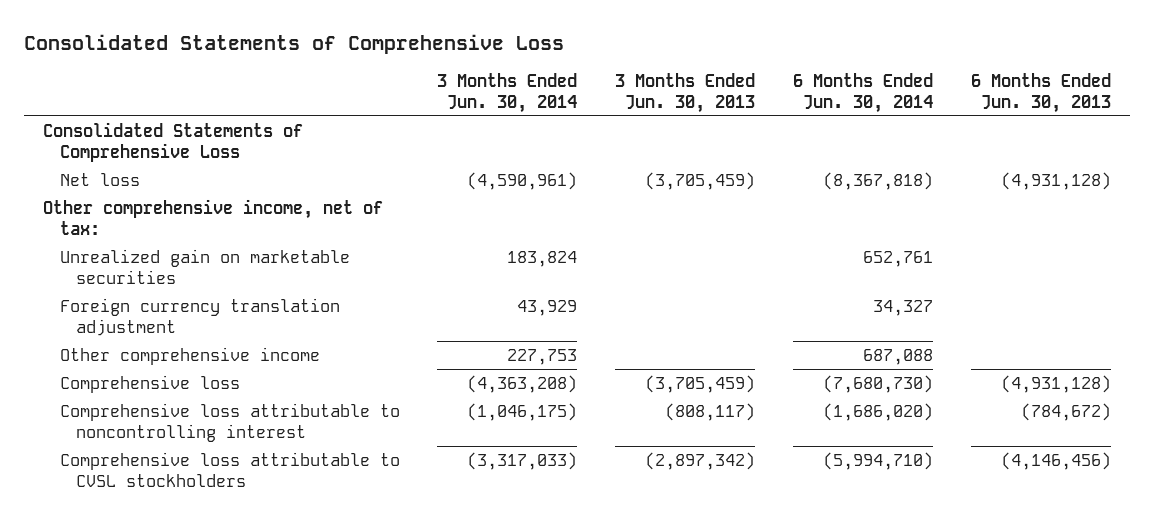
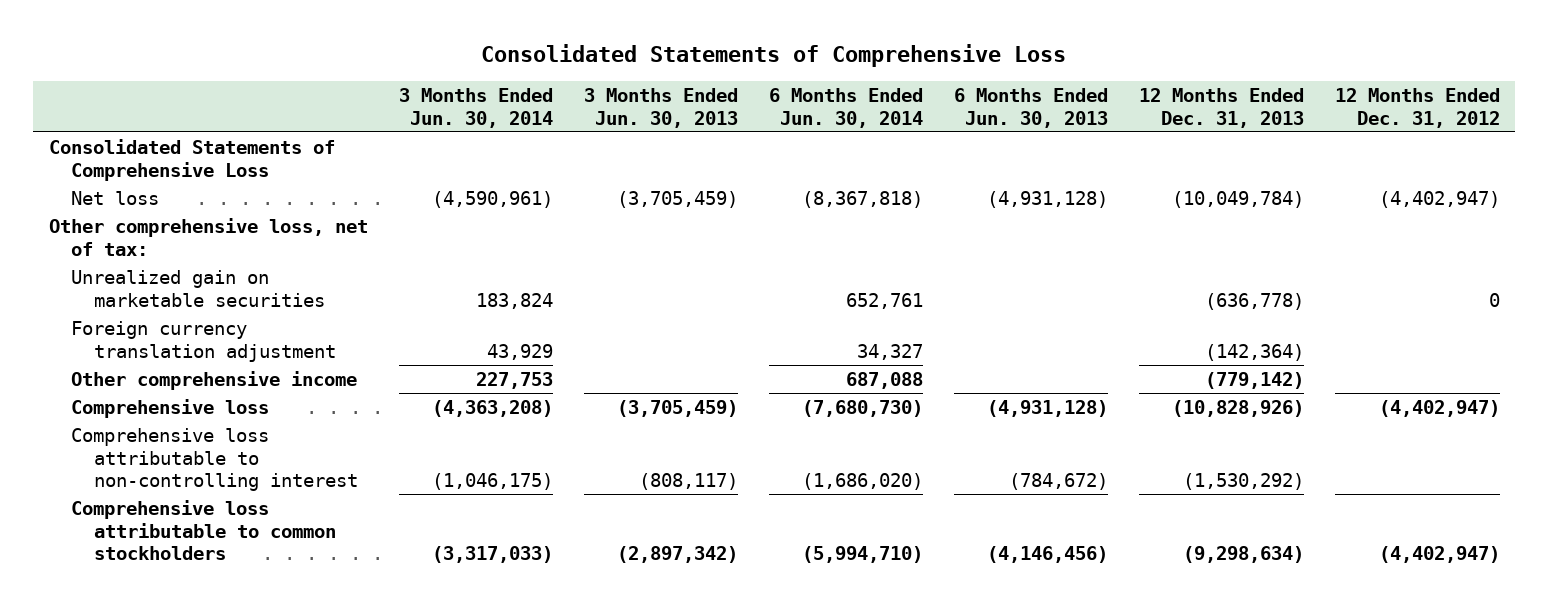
none -> [1138,87,1304,128] 12 Months Ended Dec. 31, 2013
none -> [1334,87,1500,128] 12 Months Ended Dec. 31, 2012
[42,198,383,235] Other comprehensive income, net of tax: -> [48,217,368,256] Other comprehensive loss, net of tax:
[59,402,400,442] Comprehensive loss attributable to noncontrolling interest -> [71,427,358,492] Comprehensive loss attributable to non-controlling interest
[59,451,400,487] Comprehensive loss attributable to CVSL stockholders -> [71,499,336,561] Comprehensive loss attributable to common stockholders

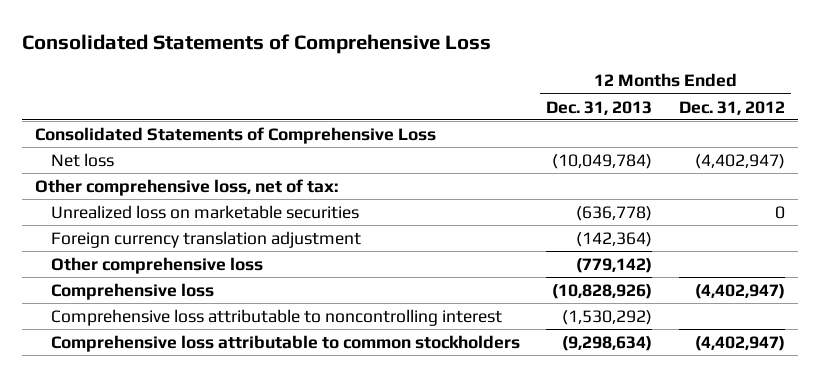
[398,87,553,128] 3 Months Ended Jun. 30, 2014 -> none
[583,87,738,128] 3 Months Ended Jun. 30, 2013 -> none
[768,87,923,128] 6 Months Ended Jun. 30, 2014 -> none
[953,87,1108,128] 6 Months Ended Jun. 30, 2013 -> none
[71,269,325,307] Unrealized gain on marketable securities -> [51,204,360,219] Unrealized loss on marketable securities
[71,370,358,390] Other comprehensive income -> [51,256,264,274] Other comprehensive loss
[71,427,358,492] Comprehensive loss attributable to non-controlling interest -> [51,308,503,326] Comprehensive loss attributable to noncontrolling interest

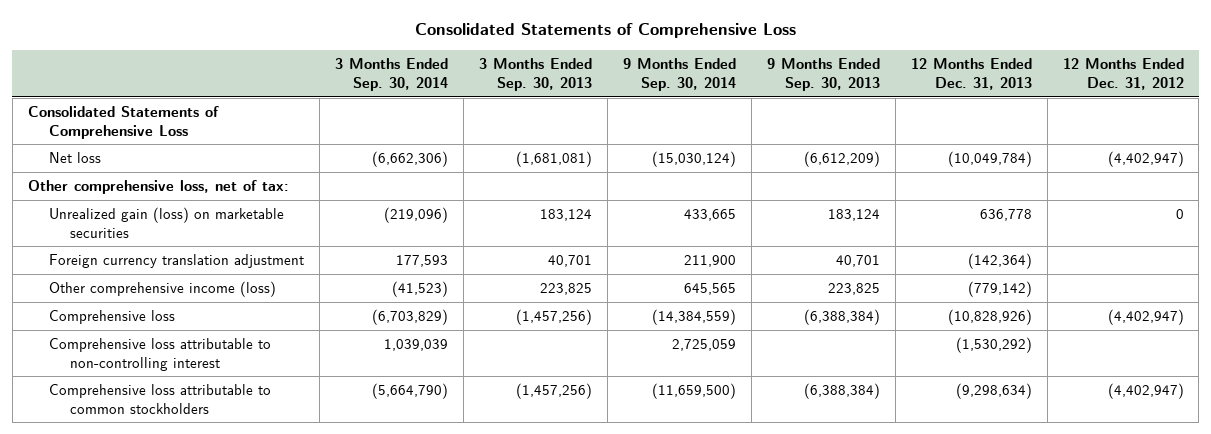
none -> [334,58,448,91] 3 Months Ended Sep. 30, 2014
none -> [478,58,592,91] 3 Months Ended Sep. 30, 2013
none -> [622,58,736,91] 9 Months Ended Sep. 30, 2014
none -> [766,58,880,91] 9 Months Ended Sep. 30, 2013
[51,204,360,219] Unrealized loss on marketable securities -> [49,207,285,238] Unrealized gain (loss) on marketable securities
[576,205,653,221] (636,778) -> [979,209,1032,222] 636,778
[51,256,264,274] Other comprehensive loss -> [49,281,277,298] Other comprehensive income (loss)
[51,308,503,326] Comprehensive loss attributable to noncontrolling interest -> [49,338,272,371] Comprehensive loss attributable to non-controlling interest

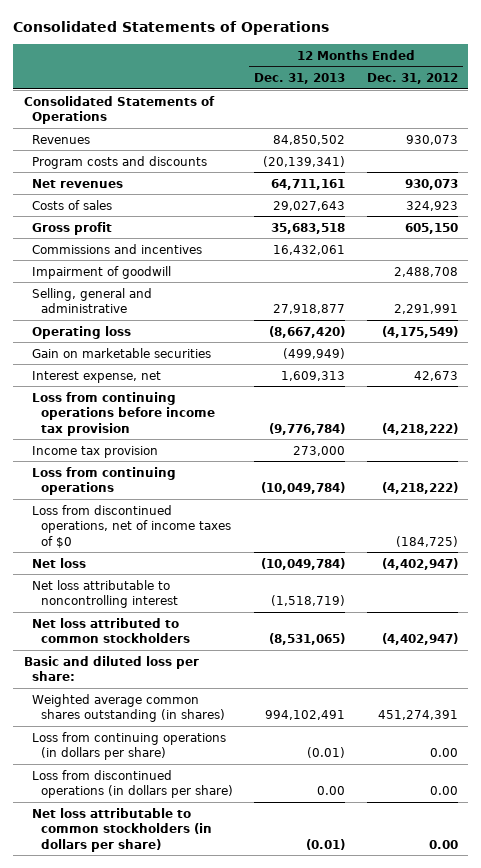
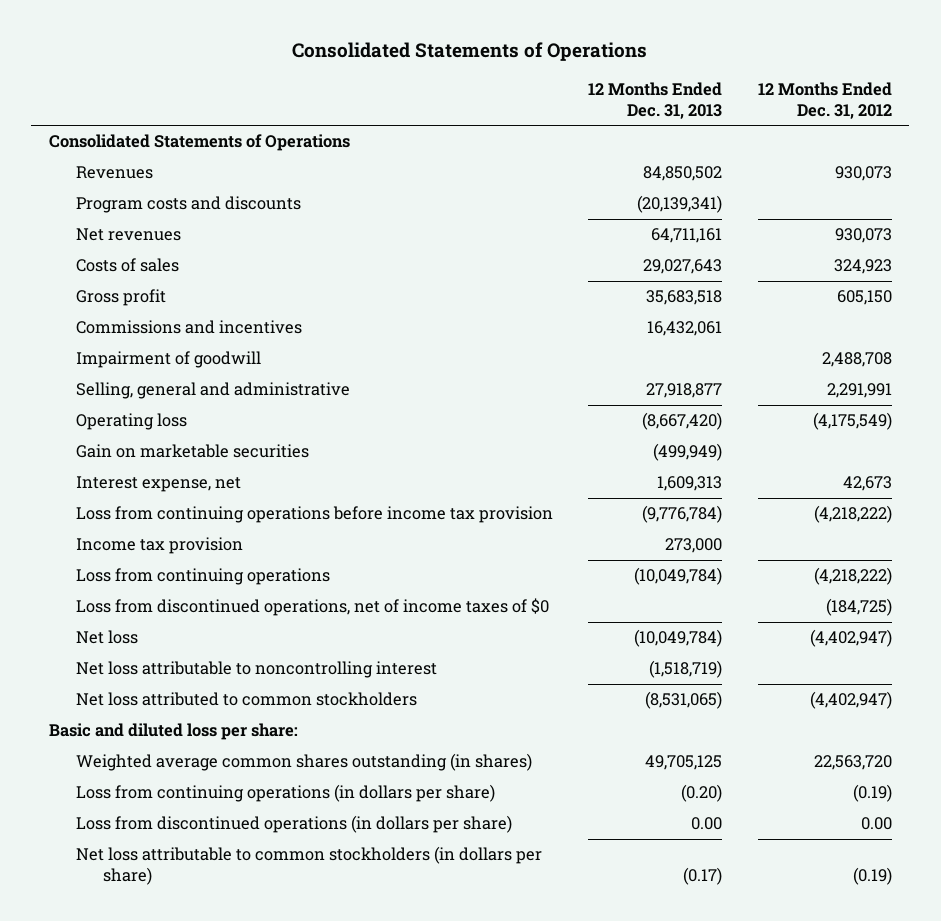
[265,710,346,721] 994,102,491 -> [645,755,723,771] 49,705,125
[377,710,458,721] 451,274,391 -> [813,755,892,771] 22,563,720
[307,747,346,759] (0.01) -> [681,784,723,803] (0.20)
[429,748,458,758] 0.00 -> [852,784,892,803] (0.19)
[306,838,346,850] (0.01) -> [683,866,723,885] (0.17)
[428,839,458,849] 0.00 -> [852,866,892,885] (0.19)

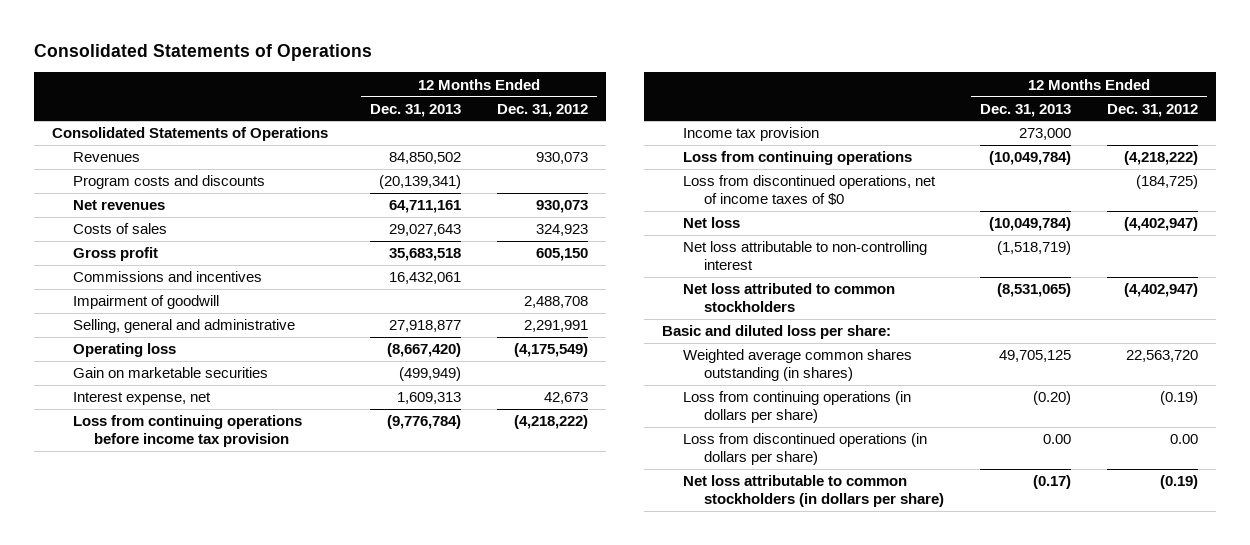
[75,661,437,679] Net loss attributable to noncontrolling interest -> [682,241,927,271] Net loss attributable to non-controlling interest

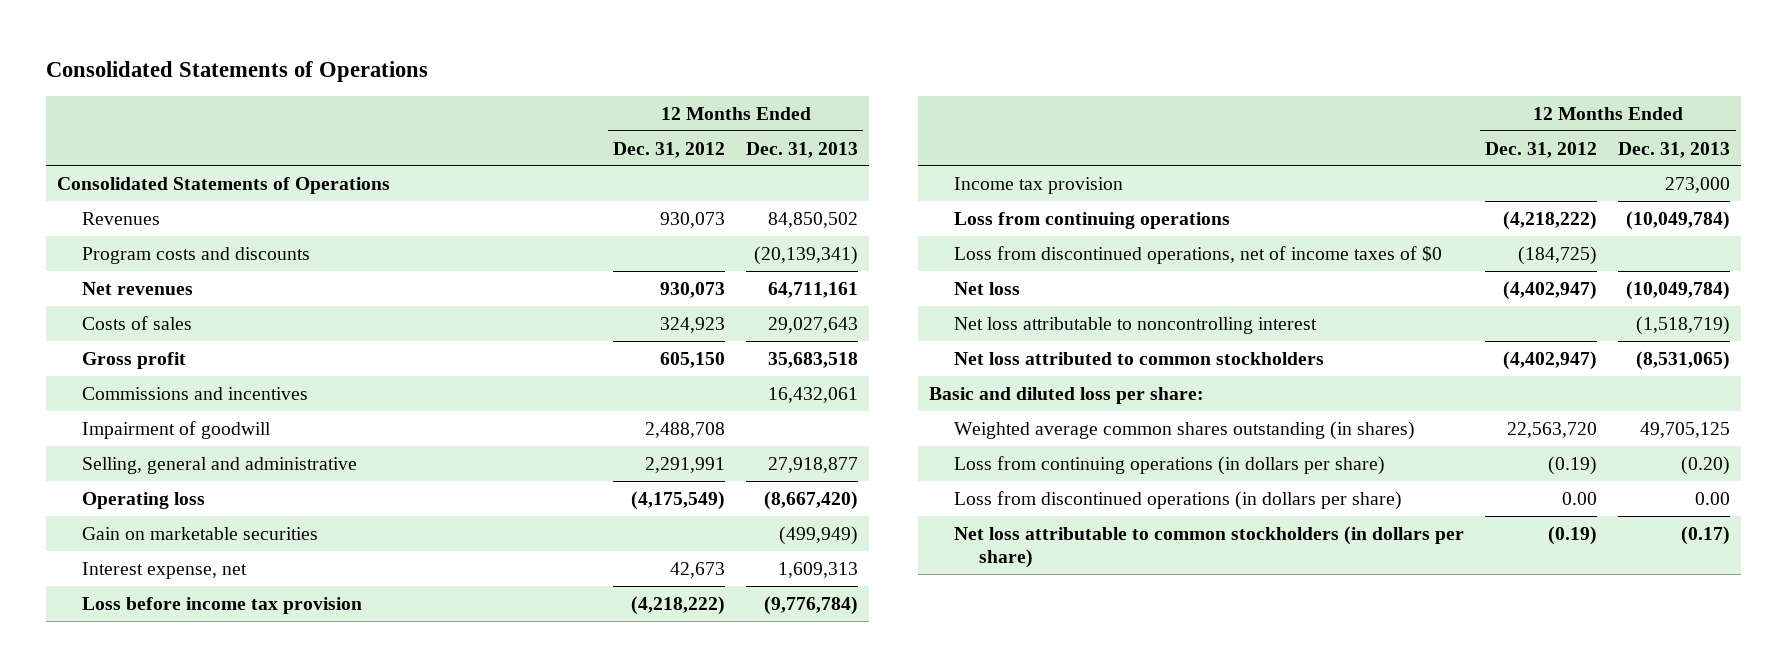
[72,415,302,448] Loss from continuing operations before income tax provision -> [81,596,362,614] Loss before income tax provision
[682,241,927,271] Net loss attributable to non-controlling interest -> [953,316,1317,334] Net loss attributable to noncontrolling interest

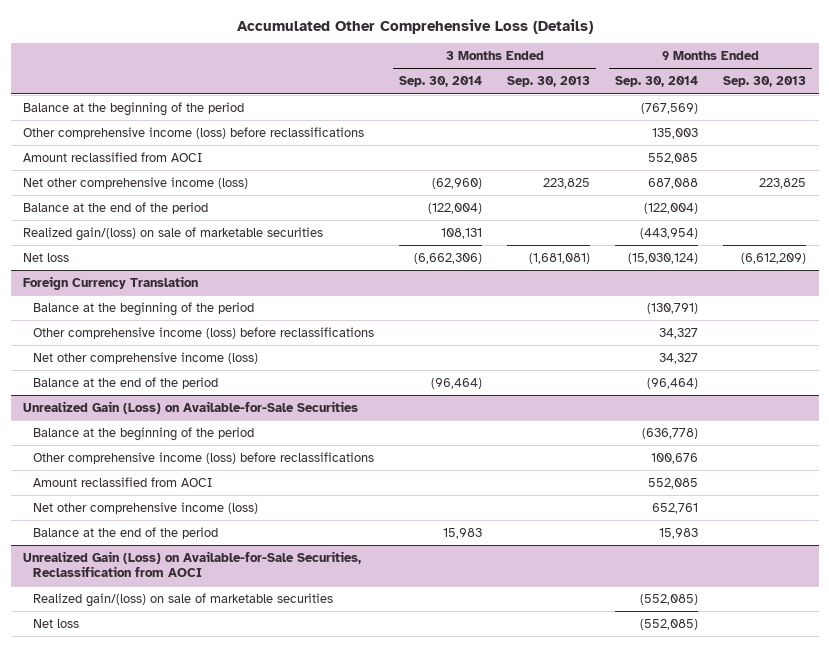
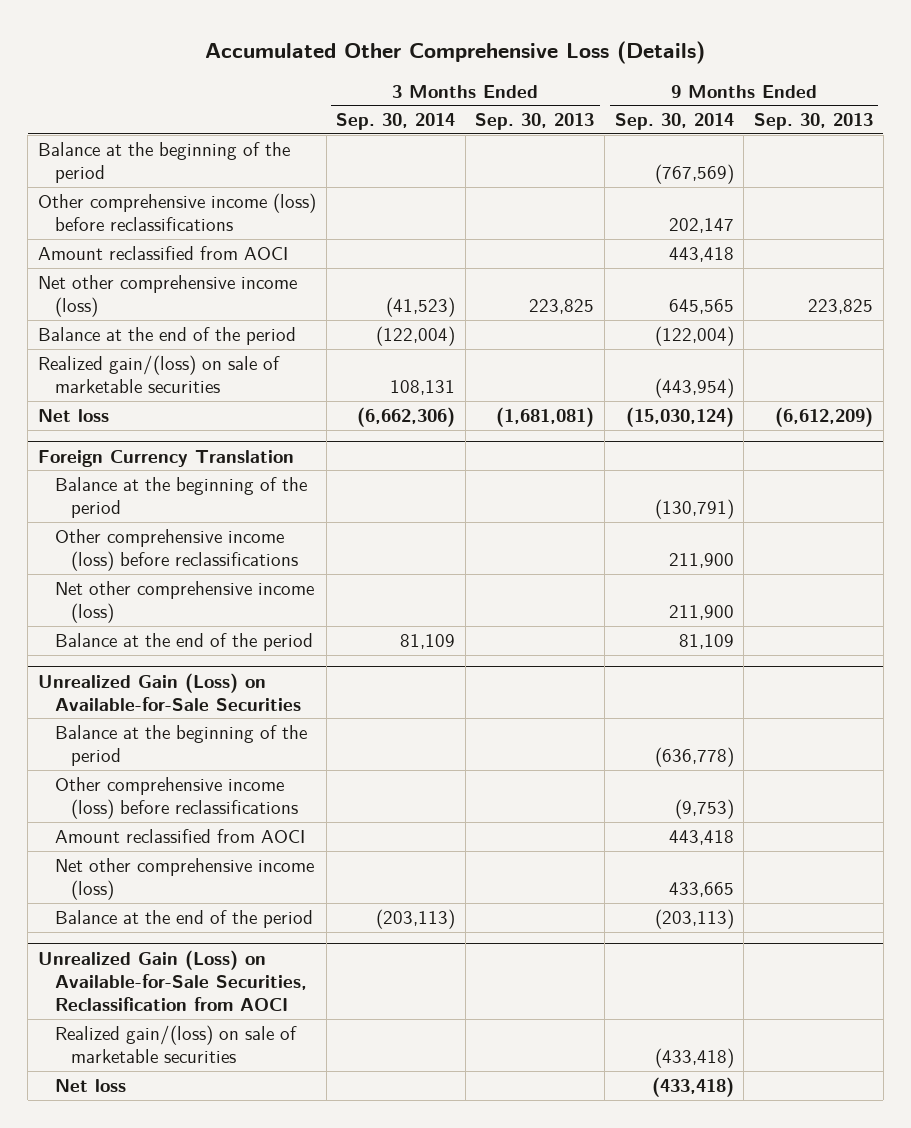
[652,127,699,139] 135,003 -> [668,218,734,234] 202,147
[648,152,699,164] 552,085 -> [668,246,734,262] 443,418
[432,177,483,189] (62,960) -> [386,297,456,318] (41,523)
[648,177,699,189] 687,088 -> [668,299,734,315] 645,565
[659,327,699,339] 34,327 -> [668,553,734,569] 211,900
[659,352,699,364] 34,327 -> [668,605,734,621] 211,900
[431,377,483,389] (96,464) -> [400,633,456,649] 81,109
[647,377,699,389] (96,464) -> [678,633,734,649] 81,109
[651,452,699,464] 100,676 -> [674,799,734,820] (9,753)
[648,477,699,489] 552,085 -> [668,829,734,845] 443,418
[652,502,699,514] 652,761 -> [668,882,734,898] 433,665
[443,527,483,539] 15,983 -> [376,908,456,929] (203,113)
[659,527,699,539] 15,983 -> [654,908,734,929] (203,113)
[640,593,699,605] (552,085) -> [654,1048,734,1069] (433,418)
[640,618,699,630] (552,085) -> [651,1076,734,1097] (433,418)

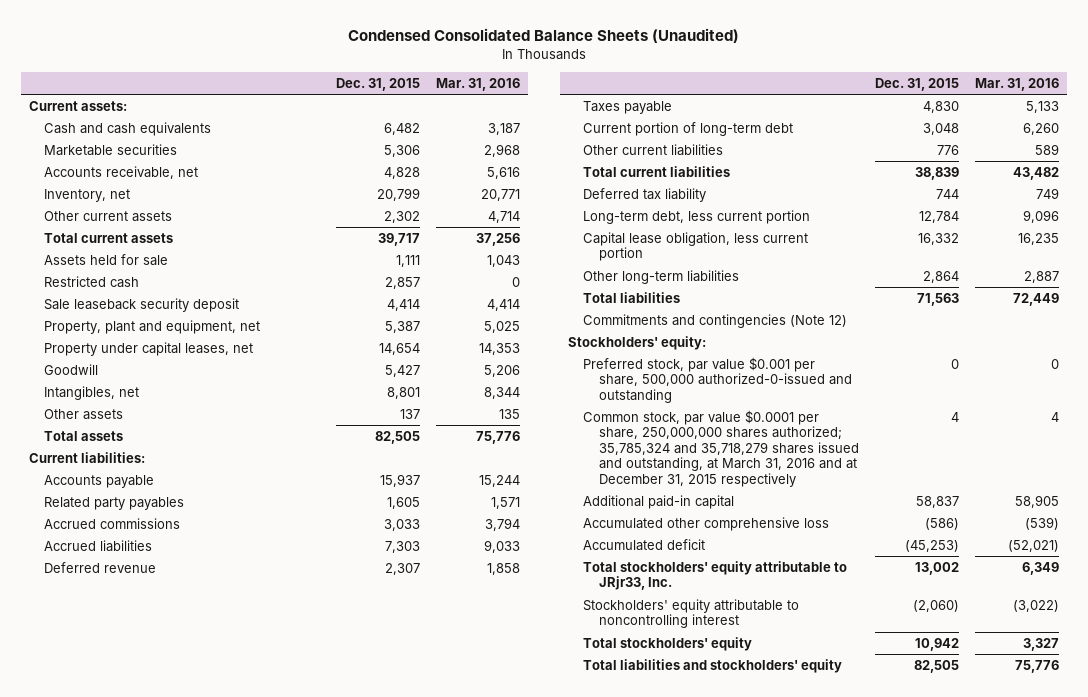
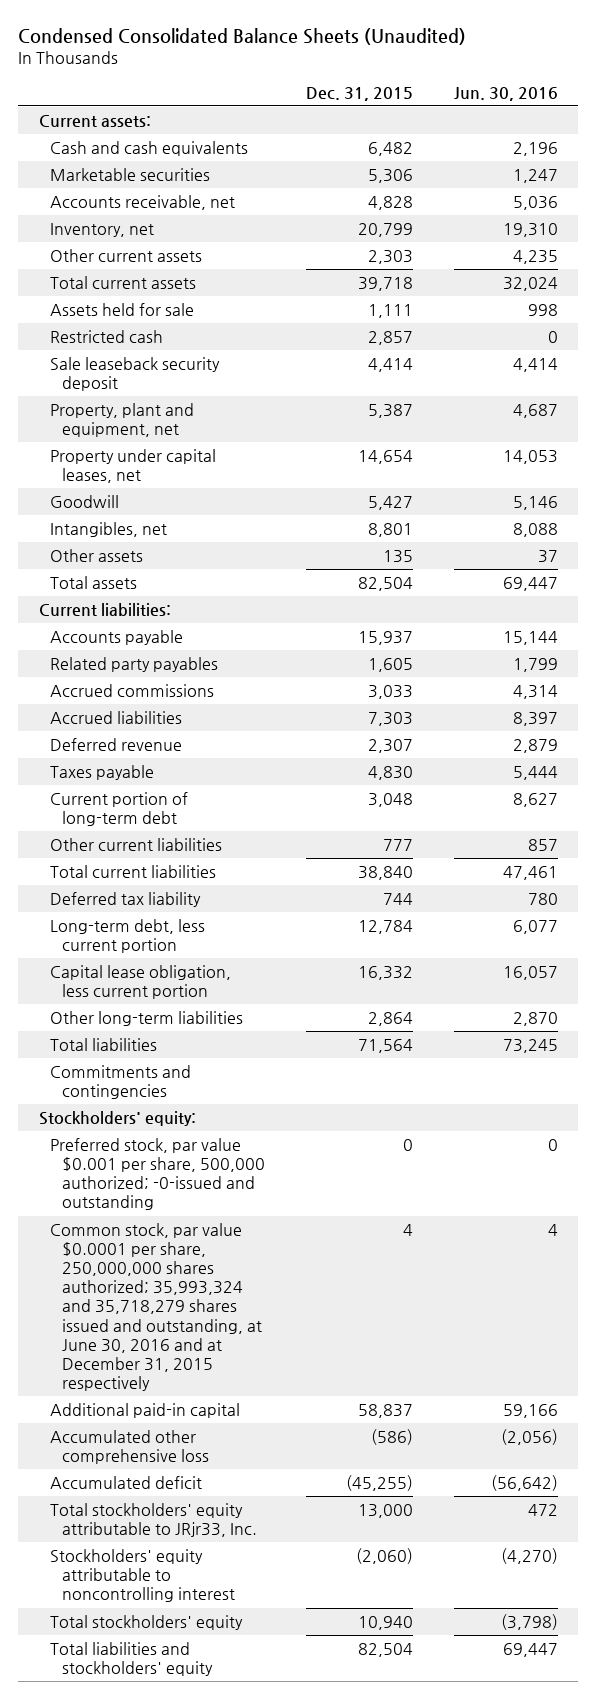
[435,77,520,91] Mar. 31, 2016 -> none
none -> [453,86,558,101] Jun. 30, 2016
[383,210,420,223] 2,302 -> [367,250,413,265] 2,303
[377,232,420,246] 39,717 -> [357,277,413,292] 39,718
[399,408,420,419] 137 -> [382,550,413,564] 135
[374,430,420,444] 82,505 -> [357,577,413,592] 82,504
[936,144,959,155] 776 -> [382,839,413,852] 777
[914,166,959,180] 38,839 -> [357,866,413,881] 38,840
[916,292,959,306] 71,563 -> [357,1039,413,1054] 71,564
[583,313,848,328] Commitments and contingencies (Note 12) -> [50,1065,192,1100] Commitments and contingencies
[583,356,852,403] Preferred stock, par value $0.001 per share, 500,000 authorized-0-issued and outstanding -> [50,1138,266,1211] Preferred stock, par value $0.001 per share, 500,000 authorized; -0-issued and outstanding
[583,409,859,487] Common stock, par value $0.0001 per share, 250,000,000 shares authorized; 35,785,324 and 35,718,279 shares issued and outstanding, at March 31, 2016 and at December 31, 2015 respectively -> [50,1223,263,1391] Common stock, par value $0.0001 per share, 250,000,000 shares authorized; 35,993,324 and 35,718,279 shares issued and outstanding, at June 30, 2016 and at December 31, 2015 respectively
[904,539,959,552] (45,253) -> [345,1475,413,1492] (45,255)
[914,561,959,575] 13,002 -> [357,1504,413,1519] 13,000
[914,637,959,651] 10,942 -> [357,1616,413,1631] 10,940
[913,659,959,673] 82,505 -> [357,1643,413,1658] 82,504

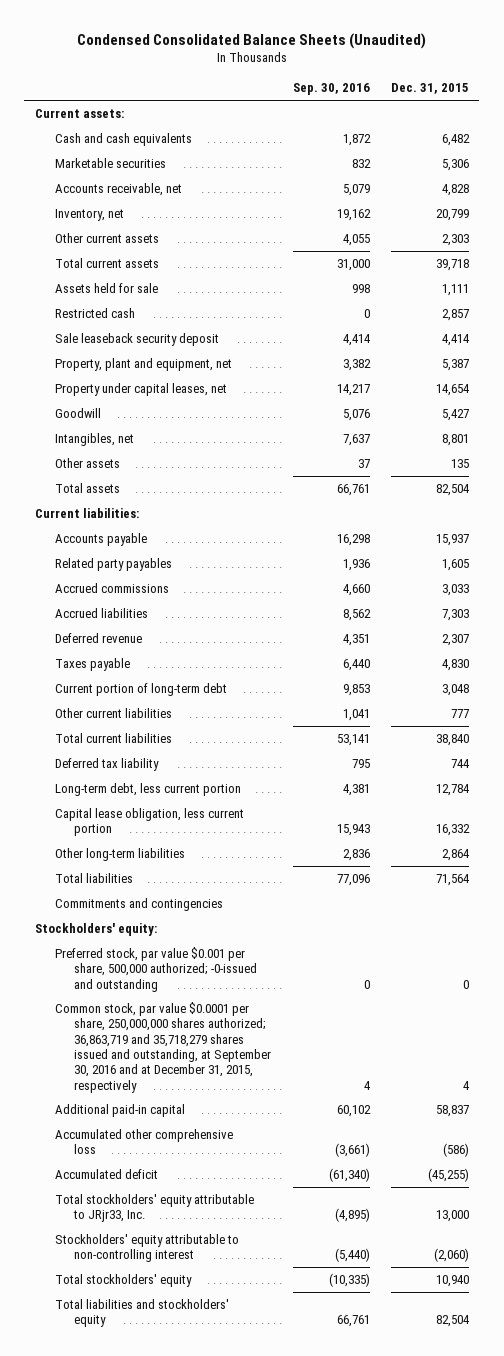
[453,86,558,101] Jun. 30, 2016 -> none
none -> [292,83,370,96] Sep. 30, 2016
[50,1223,263,1391] Common stock, par value $0.0001 per share, 250,000,000 shares authorized; 35,993,324 and 35,718,279 shares issued and outstanding, at June 30, 2016 and at December 31, 2015 respectively -> [54,1001,272,1093] Common stock, par value $0.0001 per share, 250,000,000 shares authorized; 36,863,719 and 35,718,279 shares issued and outstanding, at September 30, 2016 and at December 31, 2015, respectively
[50,1549,236,1603] Stockholders' equity attributable to noncontrolling interest -> [54,1233,239,1263] Stockholders' equity attributable to non-controlling interest

